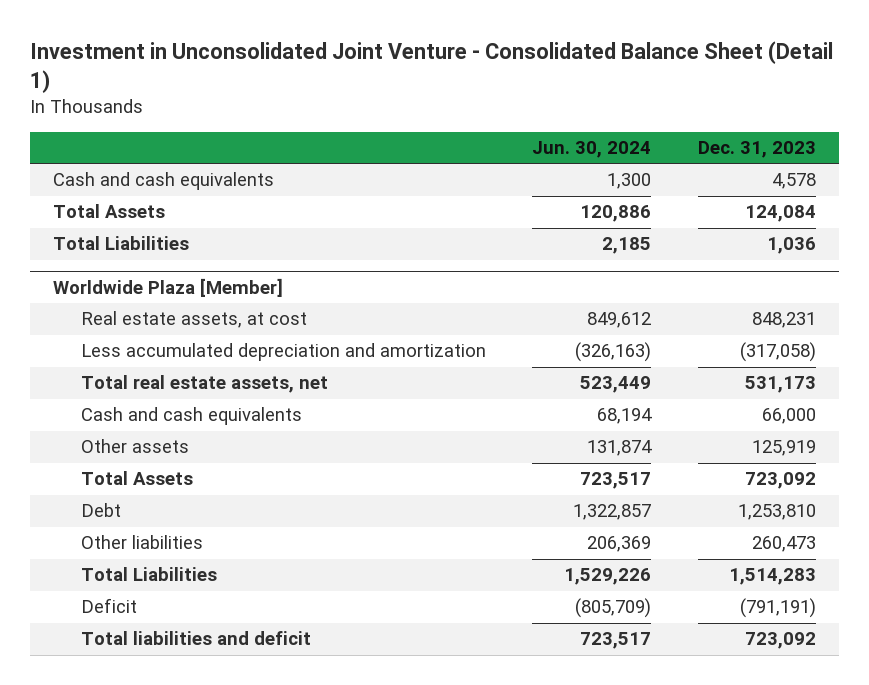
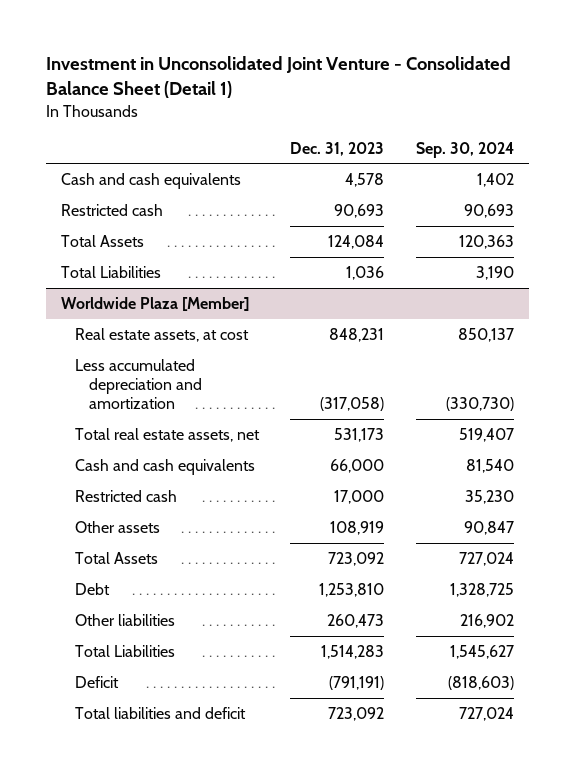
[532,141,652,159] Jun. 30, 2024 -> none
none -> [415,141,514,158] Sep. 30, 2024
none -> [61,203,164,216] Restricted cash
none -> [74,489,177,502] Restricted cash
[751,440,816,457] 125,919 -> [330,520,385,535] 108,919

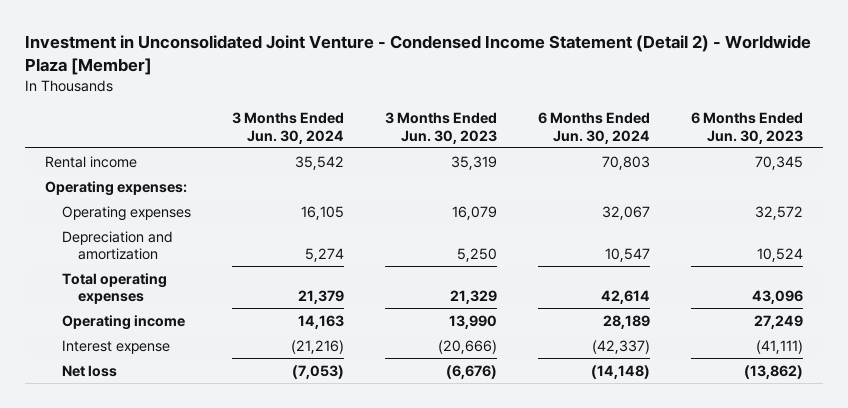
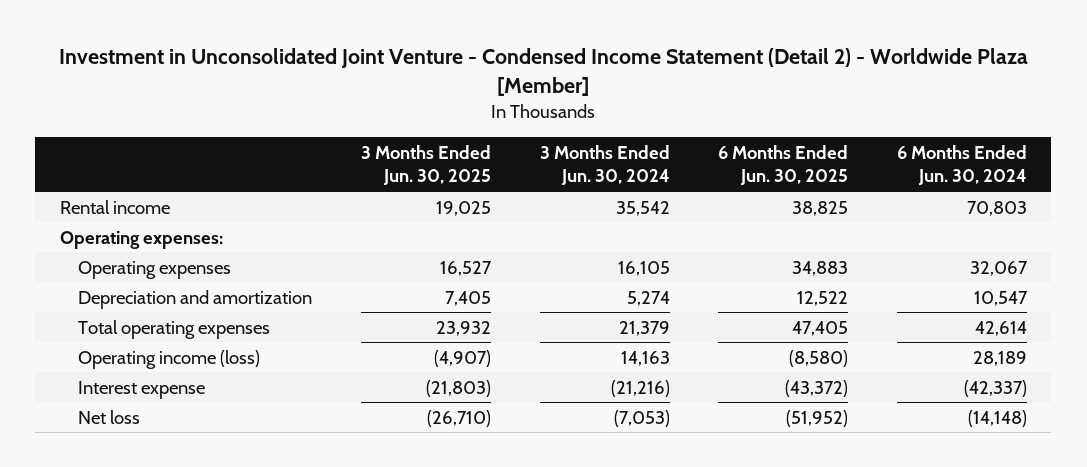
[384,111,497,144] 3 Months Ended Jun. 30, 2023 -> none
[690,111,803,144] 6 Months Ended Jun. 30, 2023 -> none
none -> [360,144,491,186] 3 Months Ended Jun. 30, 2025
none -> [718,144,849,186] 6 Months Ended Jun. 30, 2025
[61,314,185,330] Operating income -> [78,349,261,369] Operating income (loss)

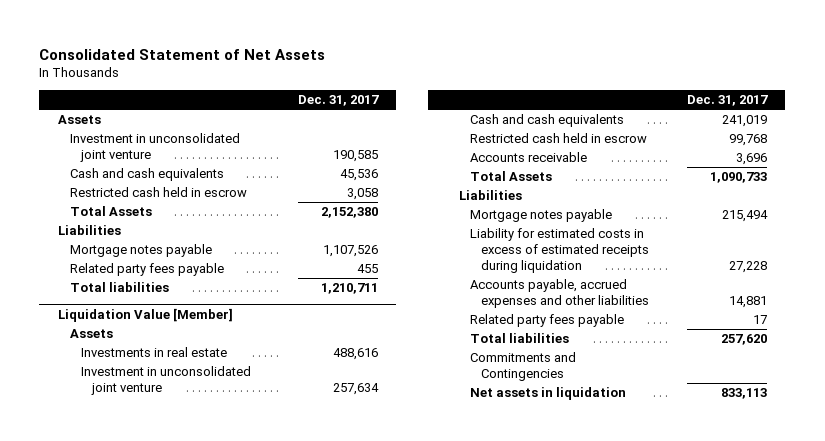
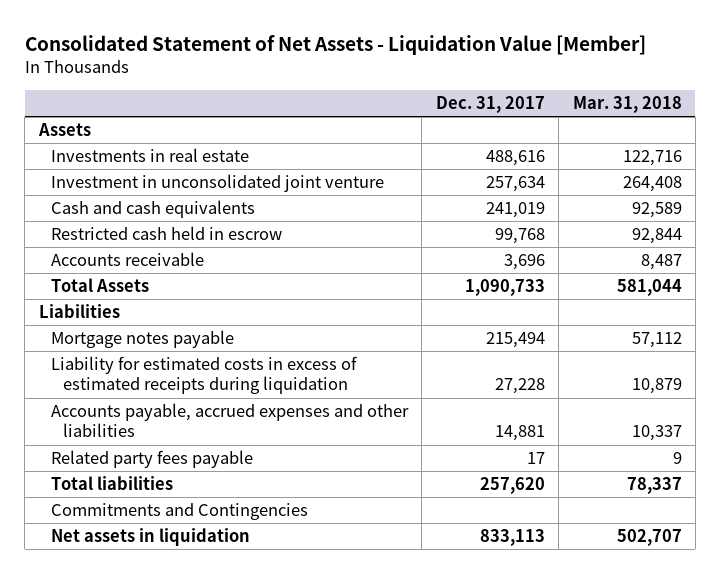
[39,48,326,60] Consolidated Statement of Net Assets -> [24,34,646,55] Consolidated Statement of Net Assets - Liquidation Value [Member]
none -> [572,96,682,114] Mar. 31, 2018
[69,133,240,163] Investment in unconsolidated joint venture -> none
[69,168,224,182] Cash and cash equivalents -> none
[69,187,247,198] Restricted cash held in escrow -> none
[69,206,152,217] Total Assets -> none
[58,225,122,236] Liabilities -> none
[69,244,212,258] Mortgage notes payable -> none
[69,263,224,277] Related party fees payable -> none
[69,282,169,293] Total liabilities -> none
[58,308,234,323] Liquidation Value [Member] -> none
[69,329,113,339] Assets -> none

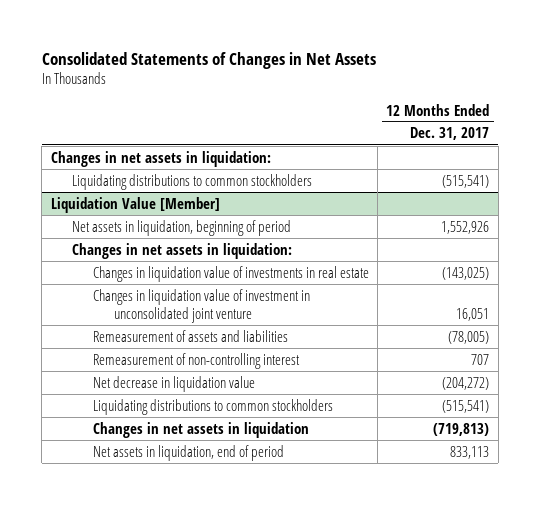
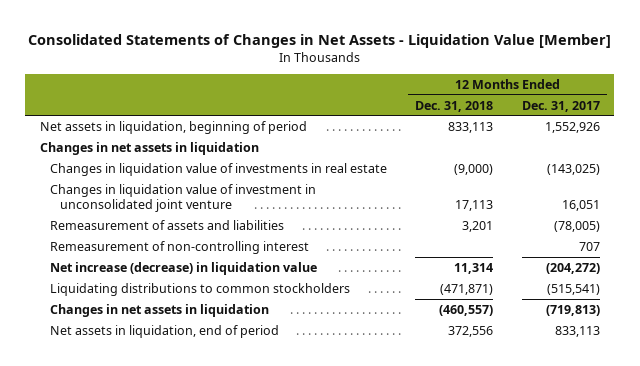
[41,51,376,69] Consolidated Statements of Changes in Net Assets -> [27,33,611,48] Consolidated Statements of Changes in Net Assets - Liquidation Value [Member]
none -> [415,100,494,112] Dec. 31, 2018
[50,150,271,167] Changes in net assets in liquidation: -> none
[71,173,312,190] Liquidating distributions to common stockholders -> none
[50,196,220,213] Liquidation Value [Member] -> none
[71,242,292,259] Changes in net assets in liquidation: -> [39,141,259,155] Changes in net assets in liquidation
[92,375,255,392] Net decrease in liquidation value -> [49,261,317,275] Net increase (decrease) in liquidation value

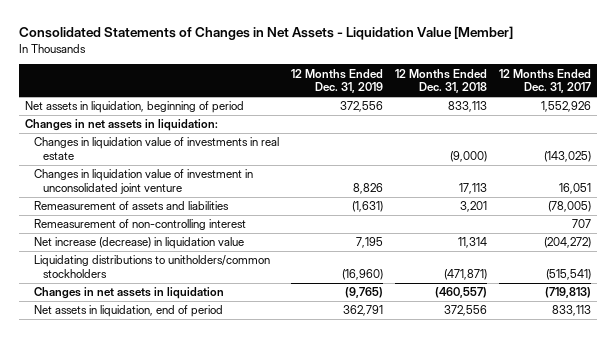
none -> [290,68,383,94] 12 Months Ended Dec. 31, 2019
[39,141,259,155] Changes in net assets in liquidation -> [25,119,219,132] Changes in net assets in liquidation:
[49,282,350,296] Liquidating distributions to common stockholders -> [34,255,271,279] Liquidating distributions to unitholders/common stockholders

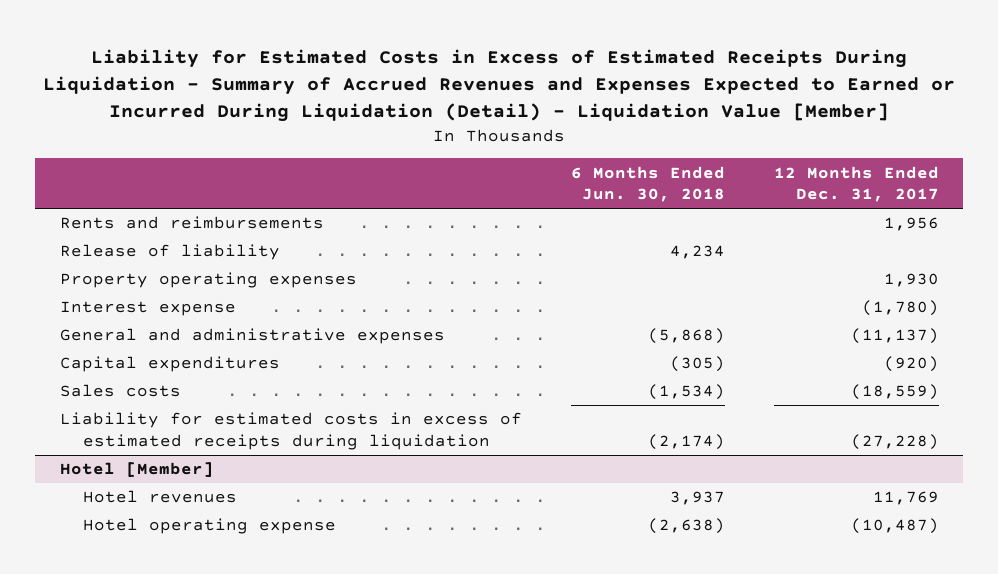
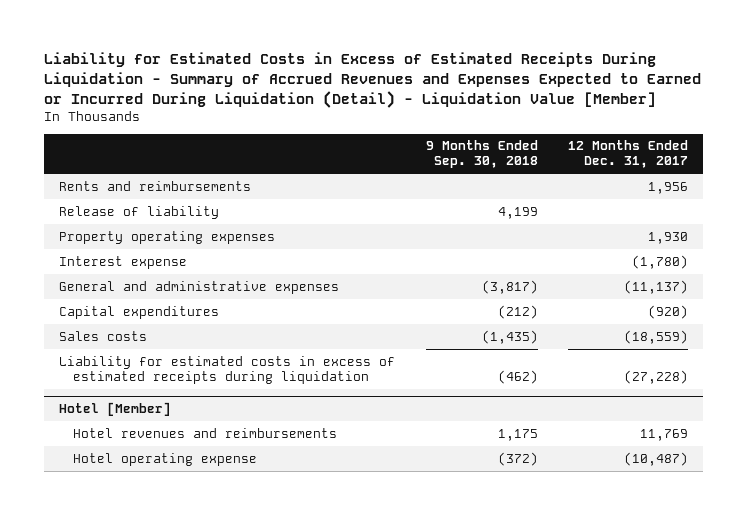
[570,165,725,203] 6 Months Ended Jun. 30, 2018 -> none
none -> [425,140,538,169] 9 Months Ended Sep. 30, 2018
[82,490,237,504] Hotel revenues -> [72,427,337,438] Hotel revenues and reimbursements

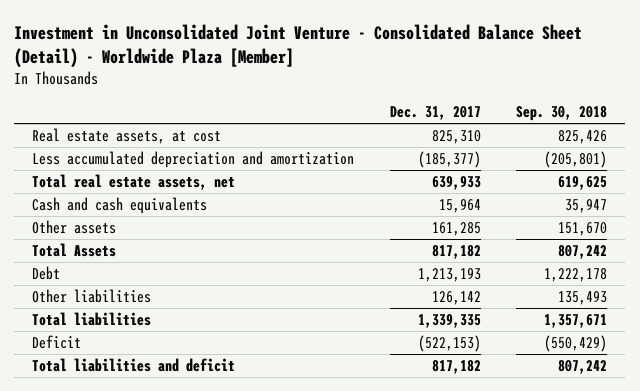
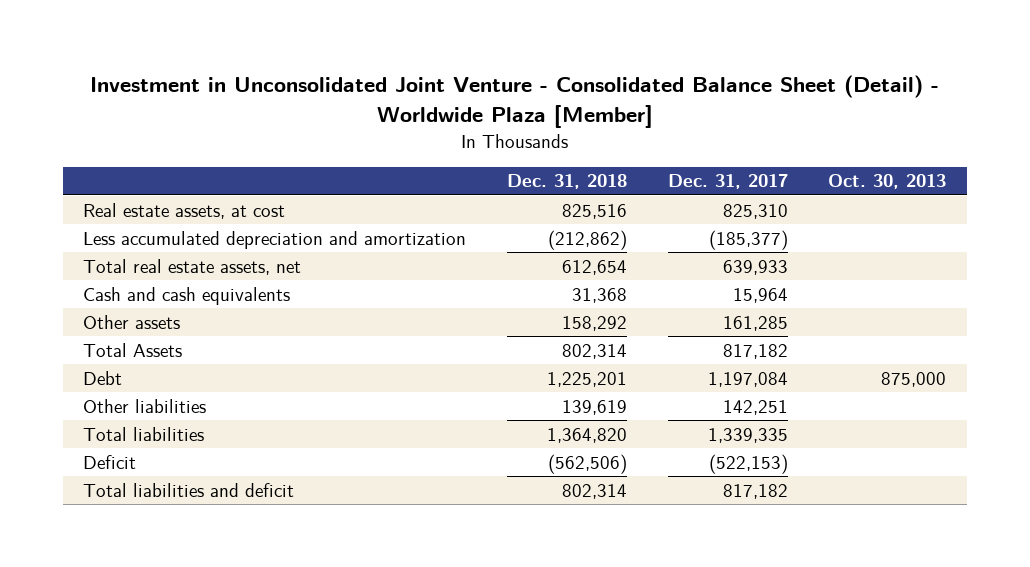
[516,106,608,122] Sep. 30, 2018 -> none
none -> [506,174,627,190] Dec. 31, 2018
none -> [828,174,947,190] Oct. 30, 2013
[417,267,481,282] 1,213,193 -> [707,371,788,387] 1,197,084
[431,290,481,305] 126,142 -> [722,399,788,415] 142,251

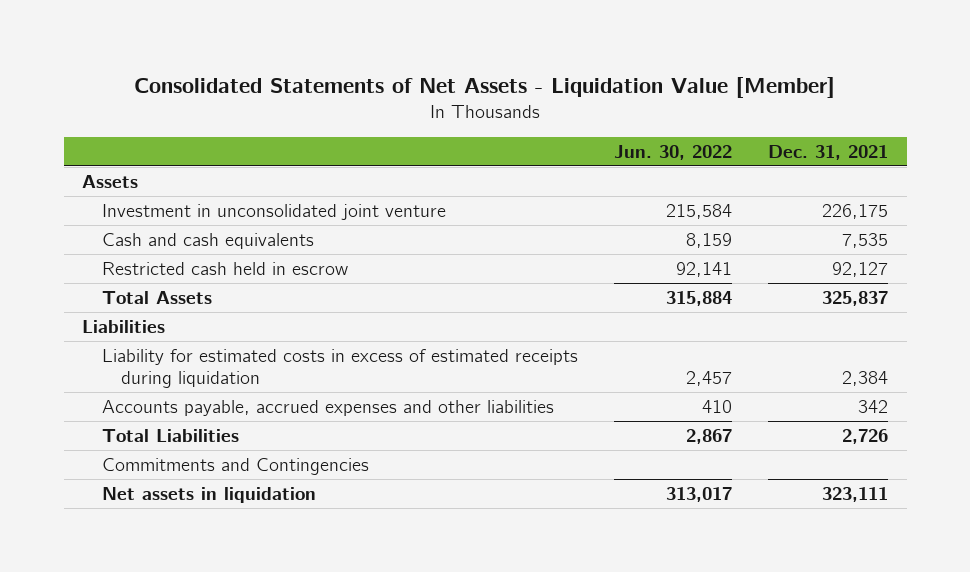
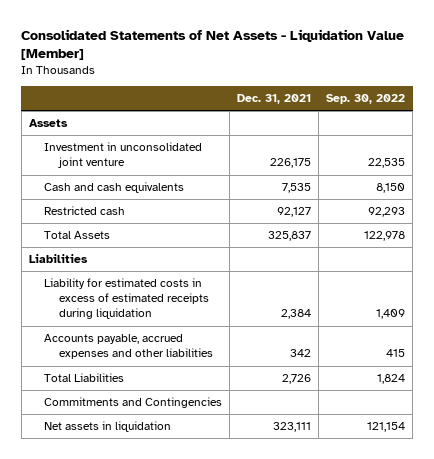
[614,144,733,160] Jun. 30, 2022 -> none
none -> [326,93,406,104] Sep. 30, 2022
[101,261,348,275] Restricted cash held in escrow -> [43,206,125,216] Restricted cash

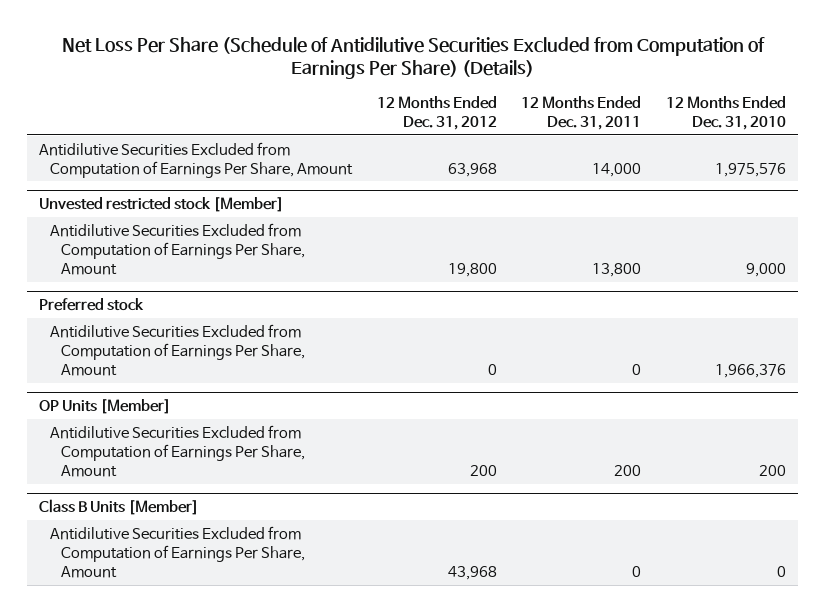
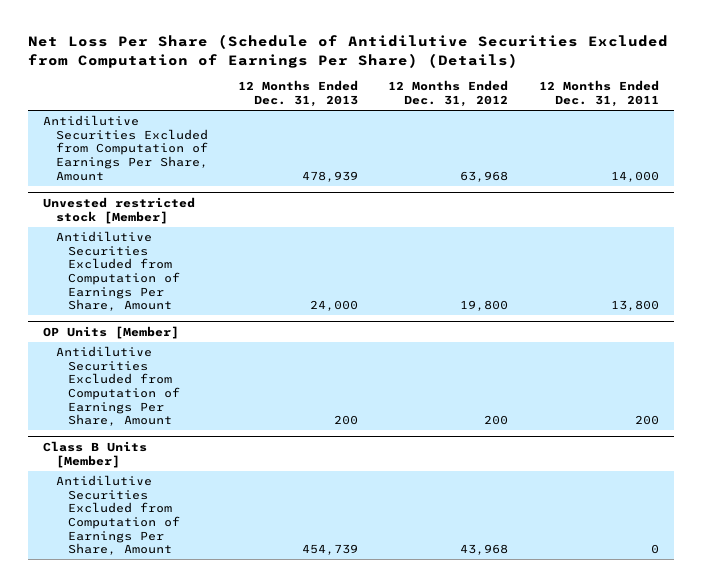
[665,95,786,131] 12 Months Ended Dec. 31, 2010 -> none
none -> [238,80,359,108] 12 Months Ended Dec. 31, 2013
[39,298,145,312] Preferred stock -> none
[50,323,305,377] Antidilutive Securities Excluded from Computation of Earnings Per Share, Amount -> none

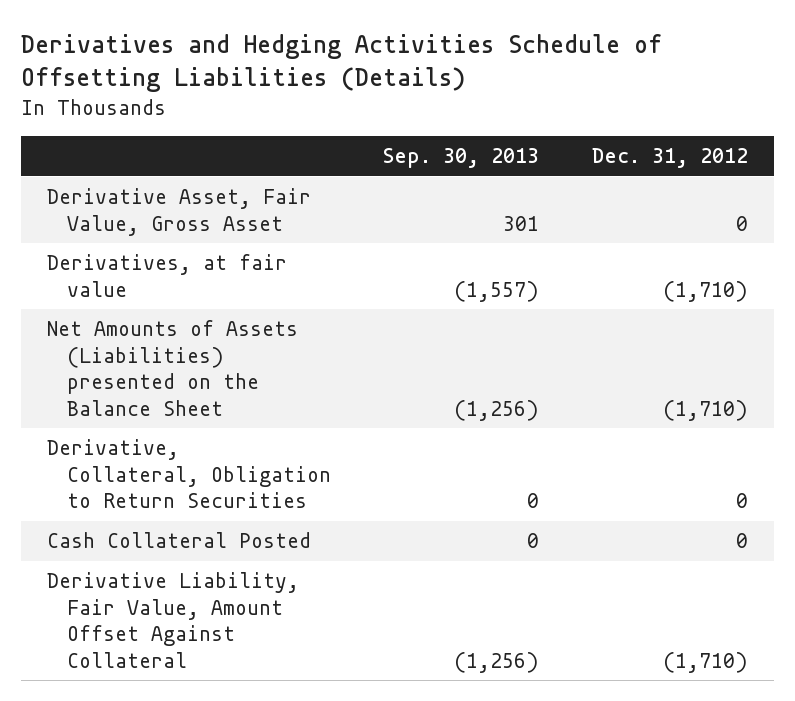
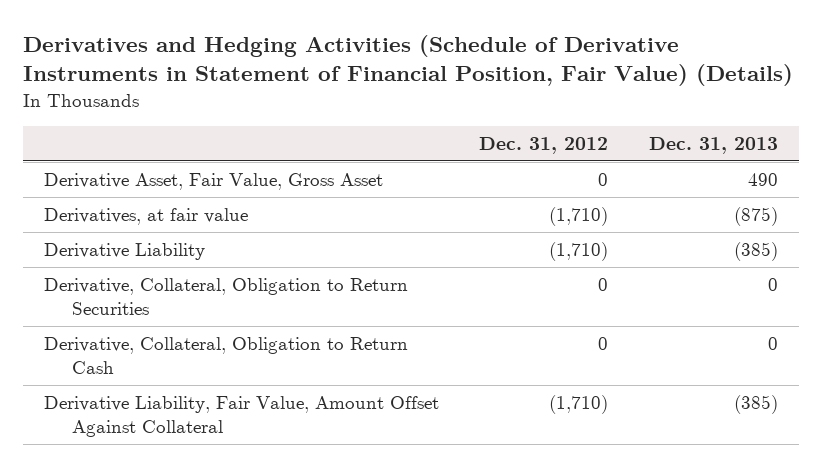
[20,34,662,93] Derivatives and Hedging Activities Schedule of Offsetting Liabilities (Details) -> [23,35,794,87] Derivatives and Hedging Activities (Schedule of Derivative Instruments in Statement of Financial Position, Fair Value) (Details)
[383,148,540,169] Sep. 30, 2013 -> none
none -> [649,136,779,154] Dec. 31, 2013
[46,320,298,416] Net Amounts of Assets (Liabilities) presented on the Balance Sheet -> [43,242,205,260] Derivative Liability
[46,532,311,549] Cash Collateral Posted -> [43,336,408,374] Derivative, Collateral, Obligation to Return Cash

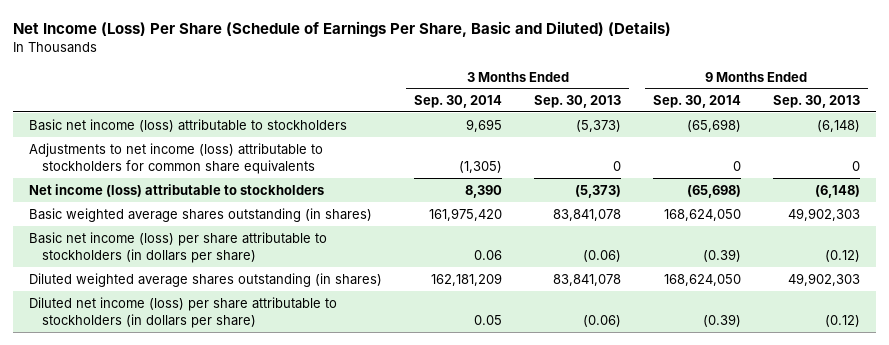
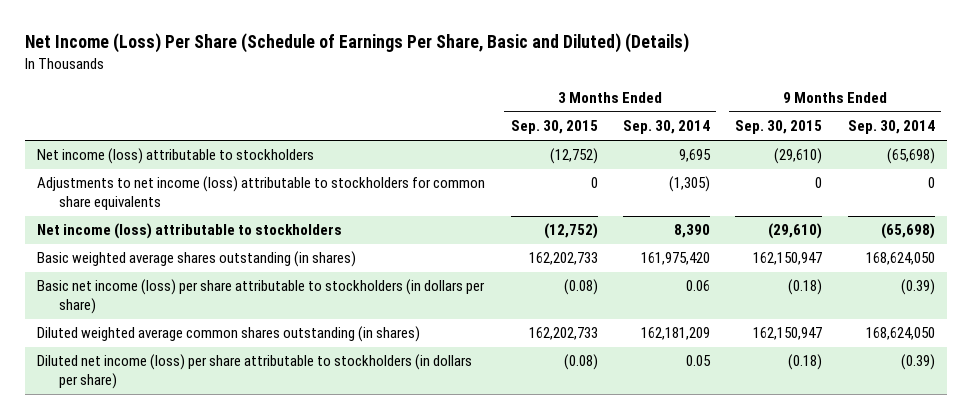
[534,95,622,109] Sep. 30, 2013 -> none
[772,95,860,109] Sep. 30, 2013 -> none
none -> [510,120,598,135] Sep. 30, 2015
none -> [735,120,823,135] Sep. 30, 2015
[29,118,348,132] Basic net income (loss) attributable to stockholders -> [37,148,315,165] Net income (loss) attributable to stockholders
[29,272,383,287] Diluted weighted average shares outstanding (in shares) -> [37,326,421,343] Diluted weighted average common shares outstanding (in shares)

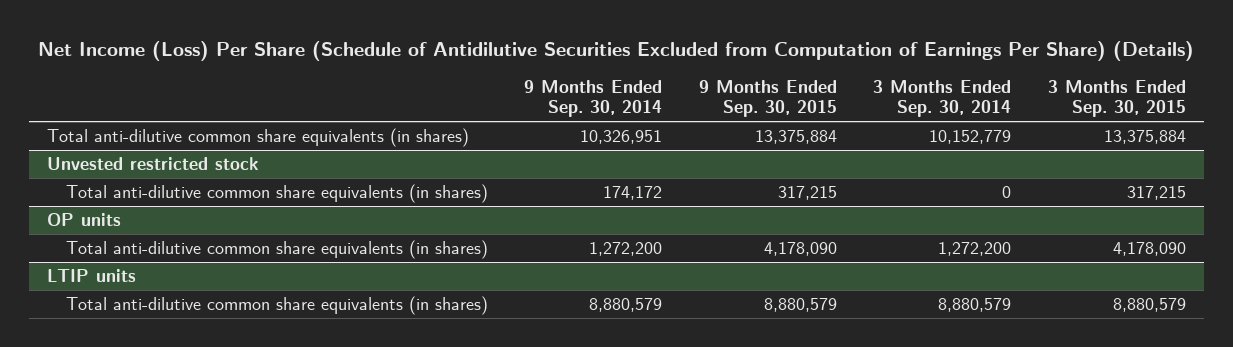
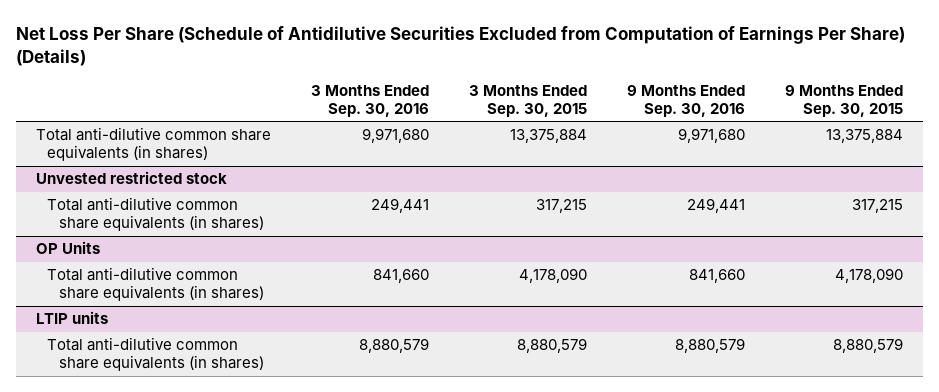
[38,40,1195,61] Net Income (Loss) Per Share (Schedule of Antidilutive Securities Excluded from Computation of Earnings Per Share) (Details) -> [16,25,906,66] Net Loss Per Share (Schedule of Antidilutive Securities Excluded from Computation of Earnings Per Share) (Details)
[524,79,663,118] 9 Months Ended Sep. 30, 2014 -> none
[873,79,1012,118] 3 Months Ended Sep. 30, 2014 -> none
none -> [311,85,430,118] 3 Months Ended Sep. 30, 2016
none -> [627,85,746,118] 9 Months Ended Sep. 30, 2016
[47,212,122,226] OP units -> [36,241,101,255] OP Units

